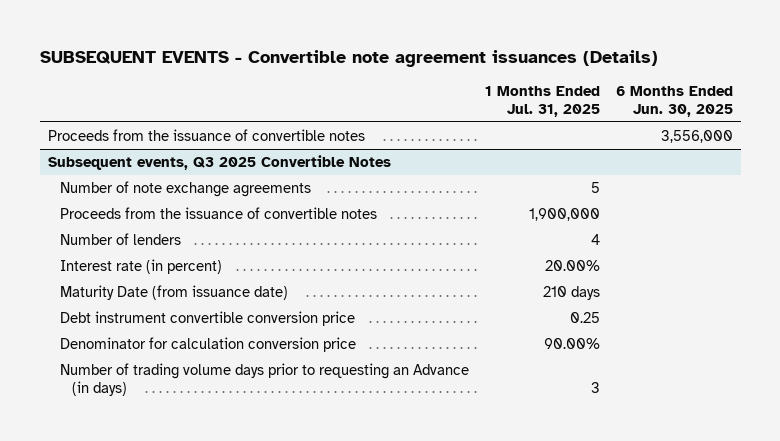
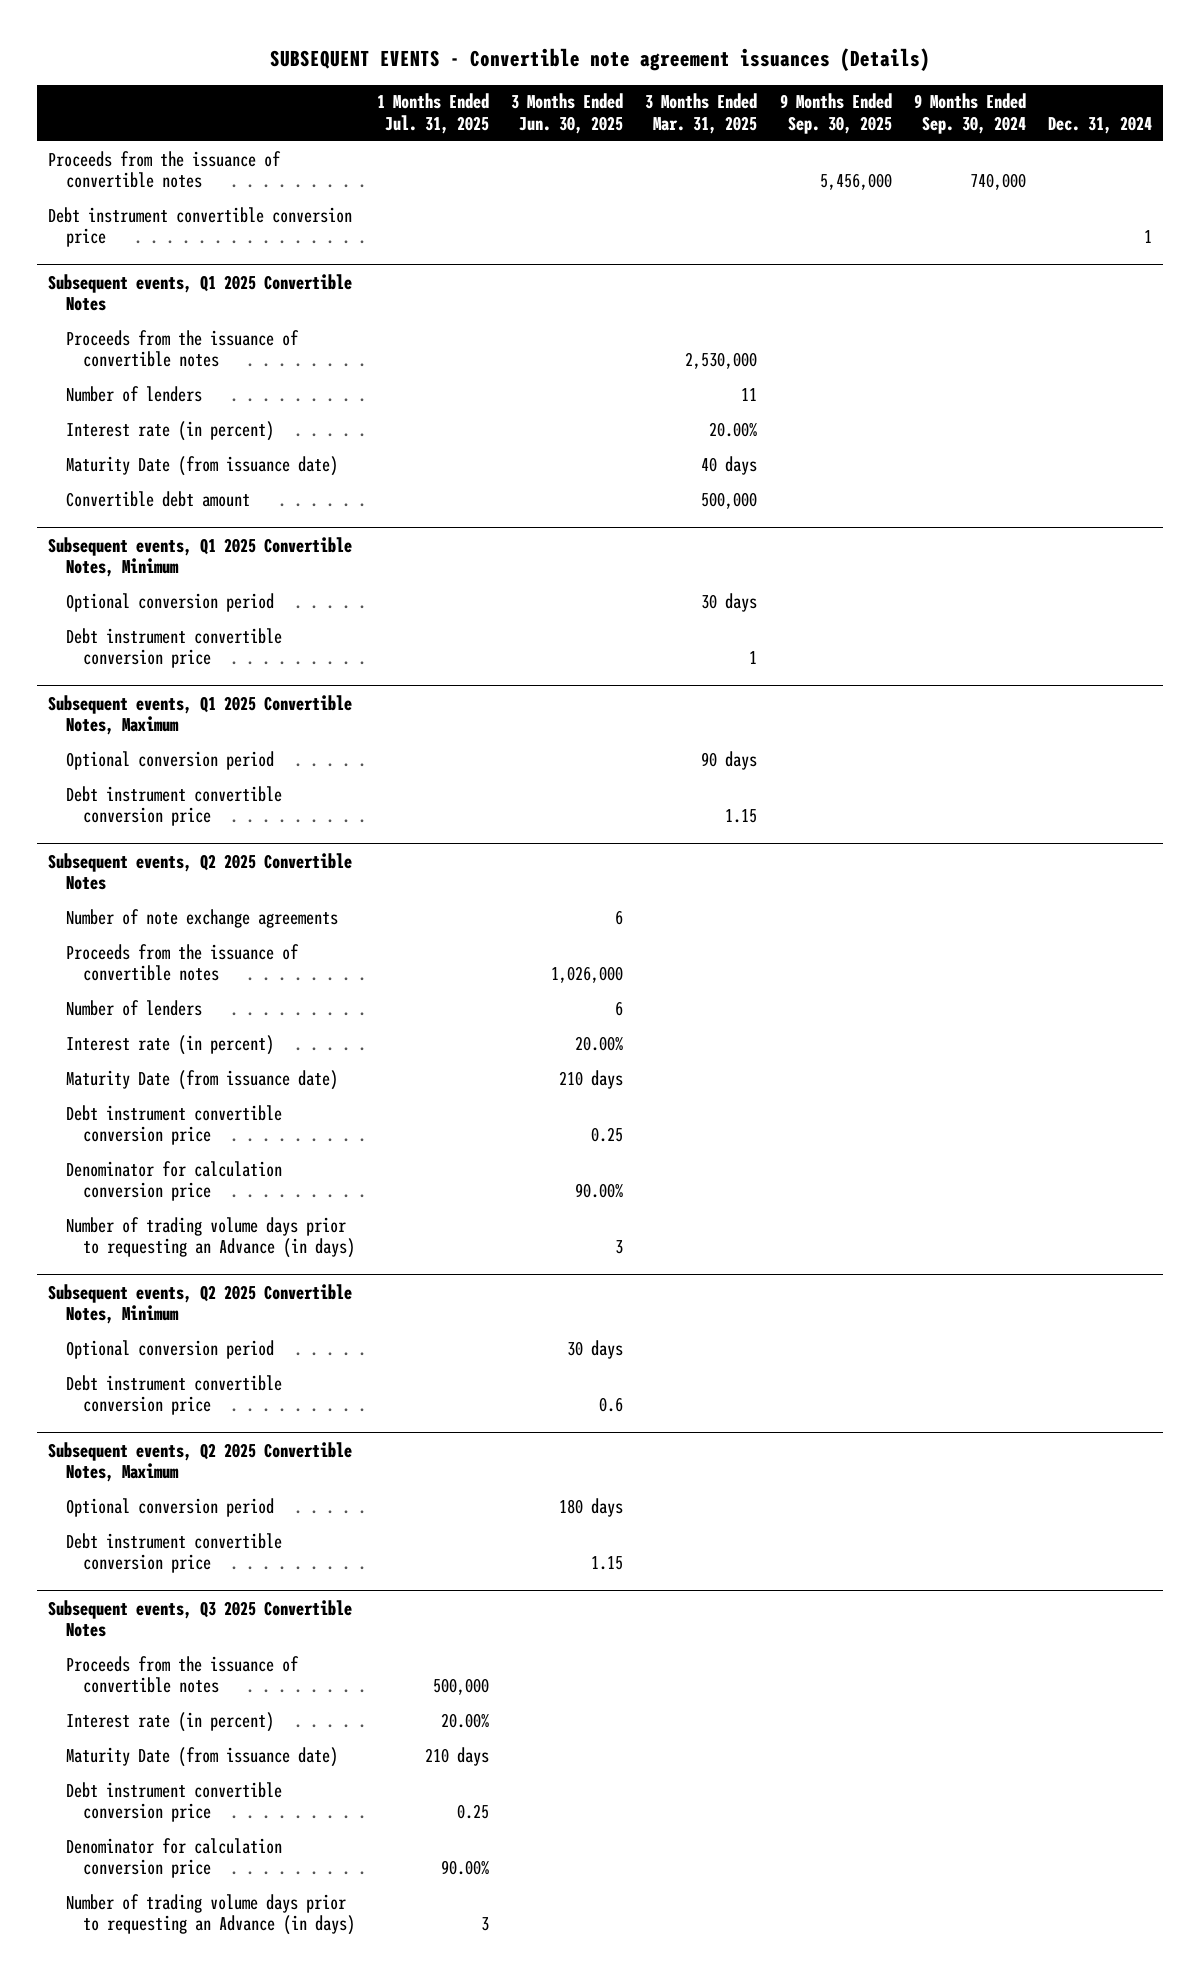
[615,86,733,118] 6 Months Ended Jun. 30, 2025 -> none
none -> [511,93,624,135] 3 Months Ended Jun. 30, 2025
none -> [645,93,758,135] 3 Months Ended Mar. 31, 2025
none -> [779,93,892,135] 9 Months Ended Sep. 30, 2025
none -> [913,93,1026,135] 9 Months Ended Sep. 30, 2024
none -> [1048,116,1153,135] Dec. 31, 2024
none -> [48,206,353,248] Debt instrument convertible conversion price
none -> [48,273,353,312] Subsequent events, Q1 2025 Convertible Notes
none -> [65,329,299,368] Proceeds from the issuance of convertible notes
none -> [65,385,202,402] Number of lenders
none -> [65,420,274,441] Interest rate (in percent)
none -> [65,455,338,476] Maturity Date (from issuance date)
none -> [65,490,250,507] Convertible debt amount
none -> [48,536,353,578] Subsequent events, Q1 2025 Convertible Notes, Minimum
none -> [65,592,274,612] Optional conversion period
none -> [65,627,282,669] Debt instrument convertible conversion price
none -> [48,694,353,736] Subsequent events, Q1 2025 Convertible Notes, Maximum
none -> [65,750,274,770] Optional conversion period
none -> [65,785,282,827] Debt instrument convertible conversion price
none -> [48,852,353,891] Subsequent events, Q2 2025 Convertible Notes
none -> [65,908,338,928] Number of note exchange agreements
none -> [65,943,299,982] Proceeds from the issuance of convertible notes
none -> [65,999,202,1016] Number of lenders
none -> [65,1034,274,1055] Interest rate (in percent)
none -> [65,1069,338,1090] Maturity Date (from issuance date)
none -> [65,1104,282,1146] Debt instrument convertible conversion price
none -> [65,1160,282,1202] Denominator for calculation conversion price
none -> [65,1216,355,1259] Number of trading volume days prior to requesting an Advance (in days)
none -> [48,1283,353,1325] Subsequent events, Q2 2025 Convertible Notes, Minimum
none -> [65,1339,274,1359] Optional conversion period
none -> [65,1374,282,1416] Debt instrument convertible conversion price
none -> [48,1441,353,1483] Subsequent events, Q2 2025 Convertible Notes, Maximum
none -> [65,1497,274,1517] Optional conversion period
none -> [65,1532,282,1574] Debt instrument convertible conversion price
[59,180,311,197] Number of note exchange agreements -> none
[59,232,181,245] Number of lenders -> none
[528,207,600,221] 1,900,000 -> [432,1678,489,1696] 500,000

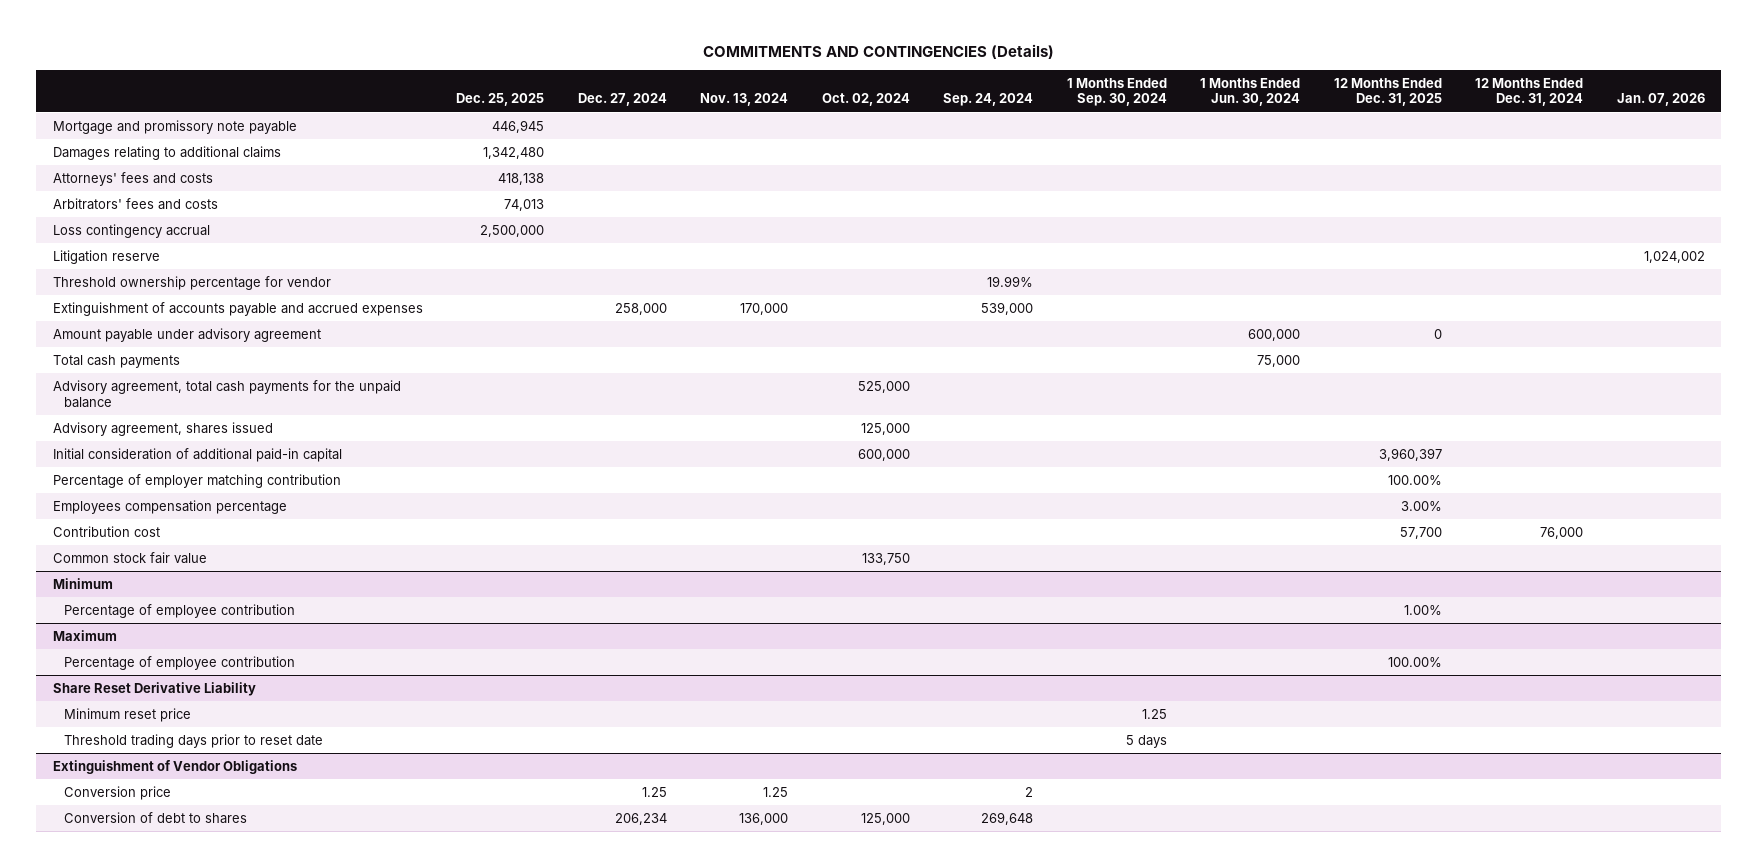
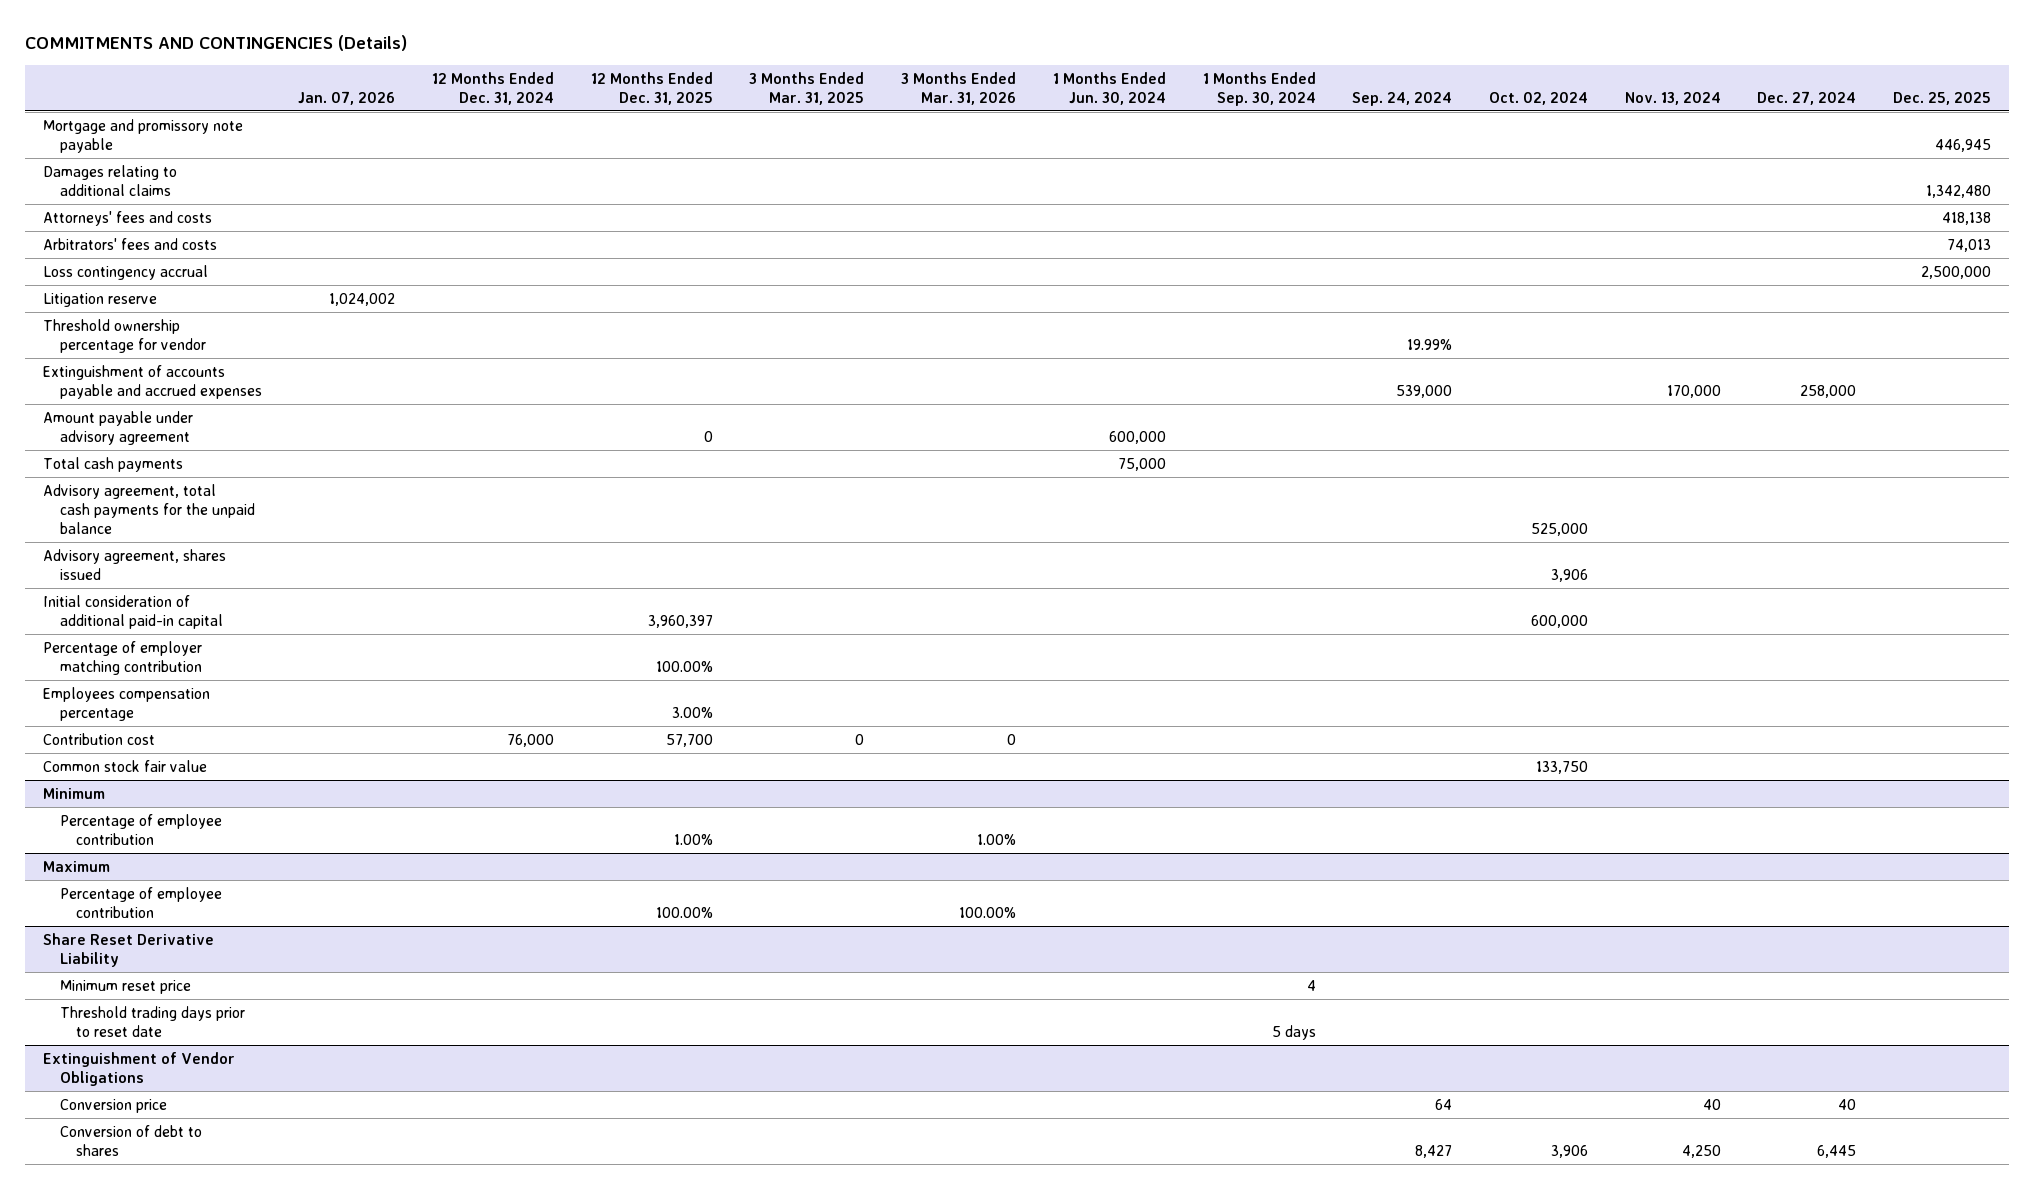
none -> [749,71,865,105] 3 Months Ended Mar. 31, 2025
none -> [901,71,1017,105] 3 Months Ended Mar. 31, 2026
[860,422,910,435] 125,000 -> [1550,568,1588,582] 3,906
[1141,708,1167,719] 1.25 -> [1306,979,1316,991] 4
[641,786,667,797] 1.25 -> [1838,1098,1857,1110] 40
[763,786,789,797] 1.25 -> [1702,1098,1721,1110] 40
[1025,786,1034,797] 2 -> [1435,1098,1453,1110] 64
[614,812,667,825] 206,234 -> [1817,1144,1857,1158] 6,445
[739,812,789,825] 136,000 -> [1681,1144,1721,1158] 4,250
[860,812,910,825] 125,000 -> [1550,1144,1588,1158] 3,906
[981,811,1034,825] 269,648 -> [1415,1144,1453,1158] 8,427

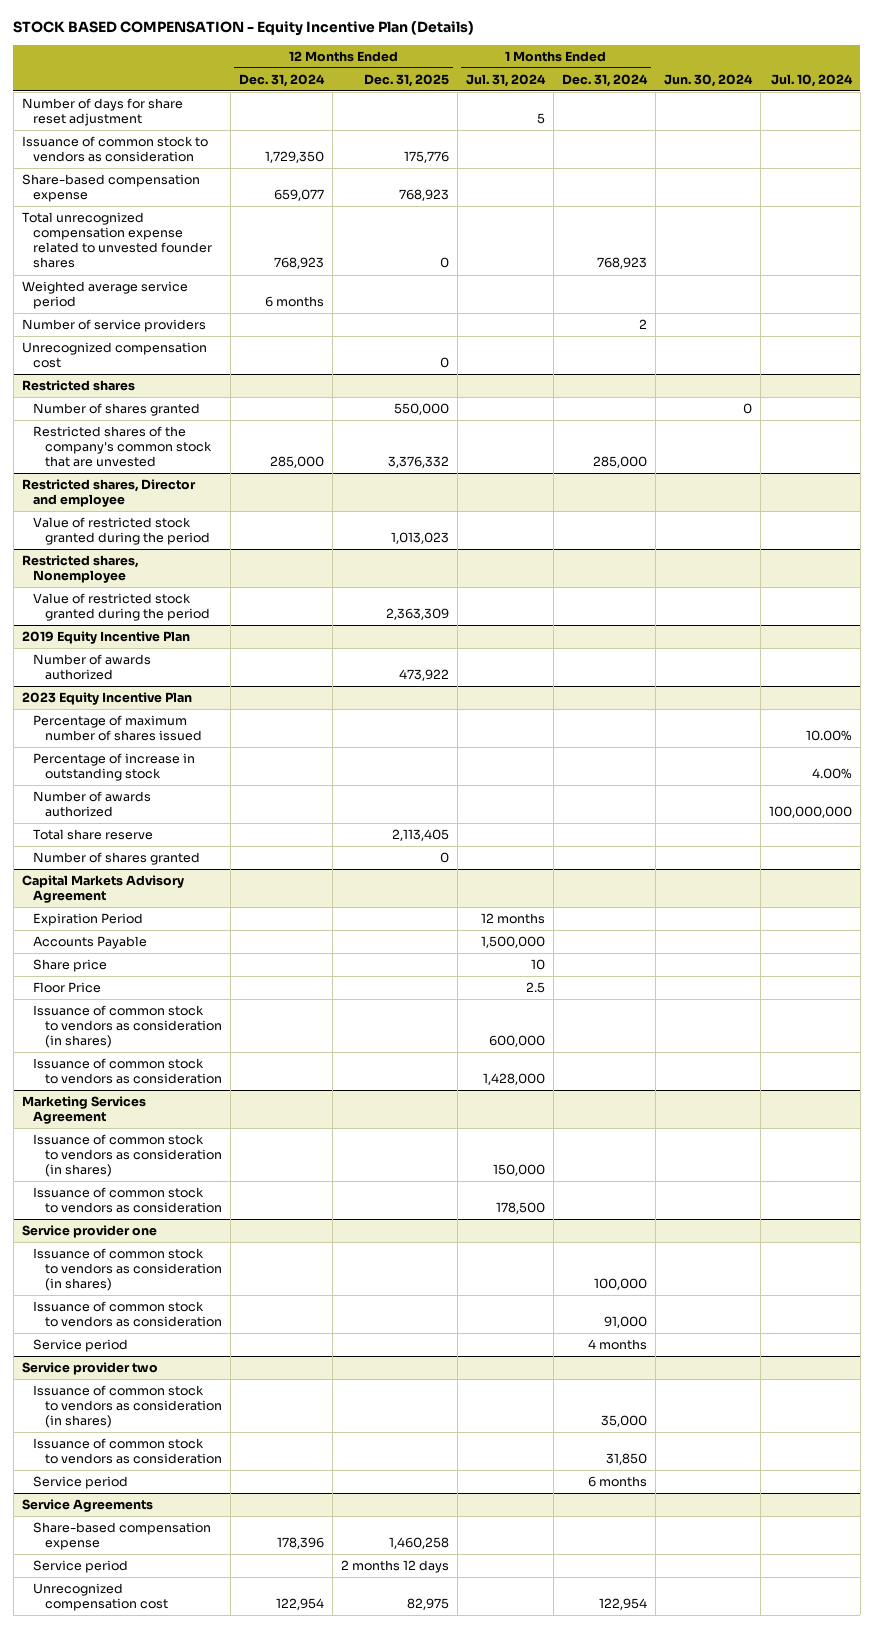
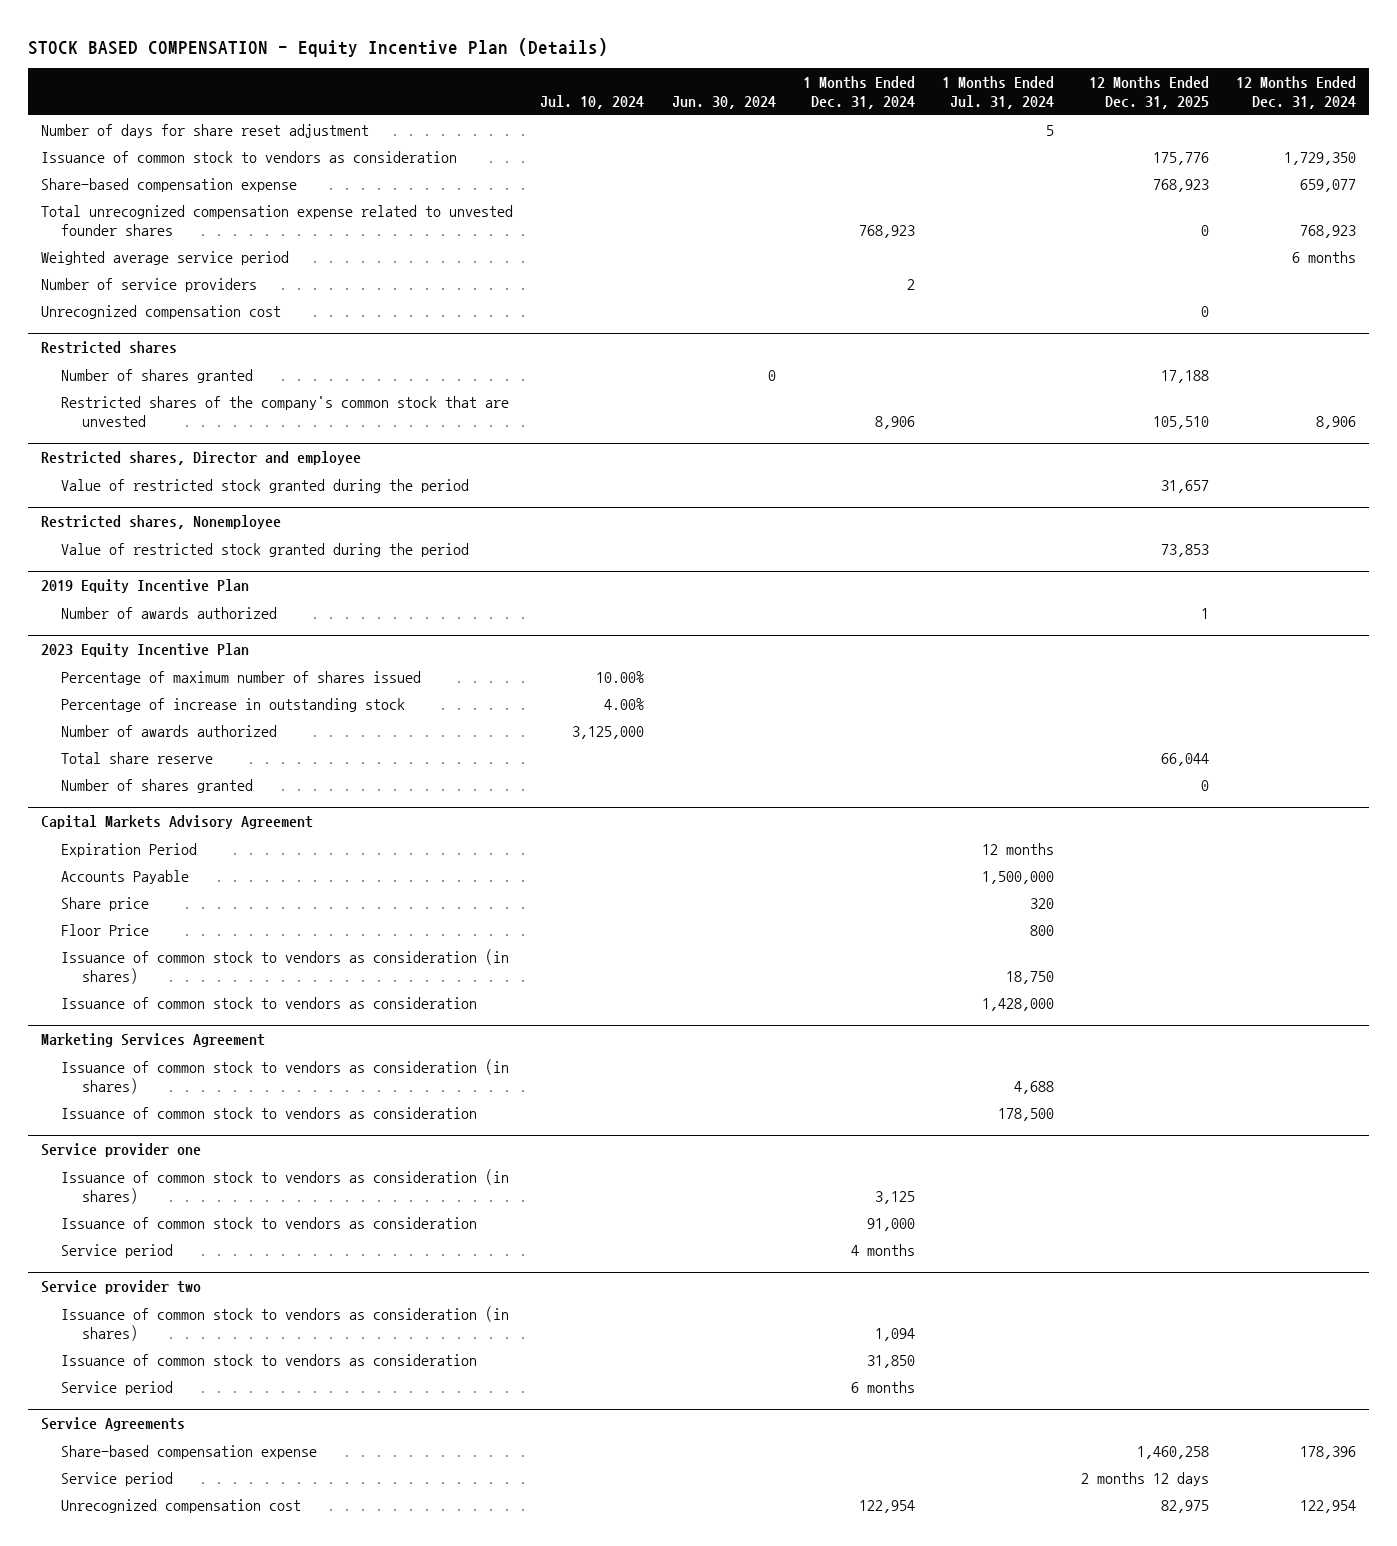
[393,403,449,416] 550,000 -> [1160,369,1209,383] 17,188
[269,456,324,469] 285,000 -> [1315,415,1356,429] 8,906
[387,456,449,469] 3,376,332 -> [1152,415,1209,429] 105,510
[592,456,647,469] 285,000 -> [874,415,915,429] 8,906
[390,532,449,545] 1,013,023 -> [1160,479,1209,493] 31,657
[385,608,449,621] 2,363,309 -> [1160,543,1209,557] 73,853
[398,669,449,682] 473,922 -> [1200,607,1209,619] 1
[768,806,852,819] 100,000,000 -> [572,725,645,739] 3,125,000
[391,829,449,842] 2,113,405 -> [1160,752,1209,766] 66,044
[530,959,545,971] 10 -> [1029,897,1054,909] 320
[525,982,545,994] 2.5 -> [1029,924,1054,936] 800
[488,1035,545,1048] 600,000 -> [1005,970,1054,984] 18,750
[492,1164,545,1177] 150,000 -> [1013,1080,1054,1094] 4,688
[593,1278,647,1291] 100,000 -> [874,1190,915,1204] 3,125
[600,1415,647,1428] 35,000 -> [874,1327,915,1341] 1,094

